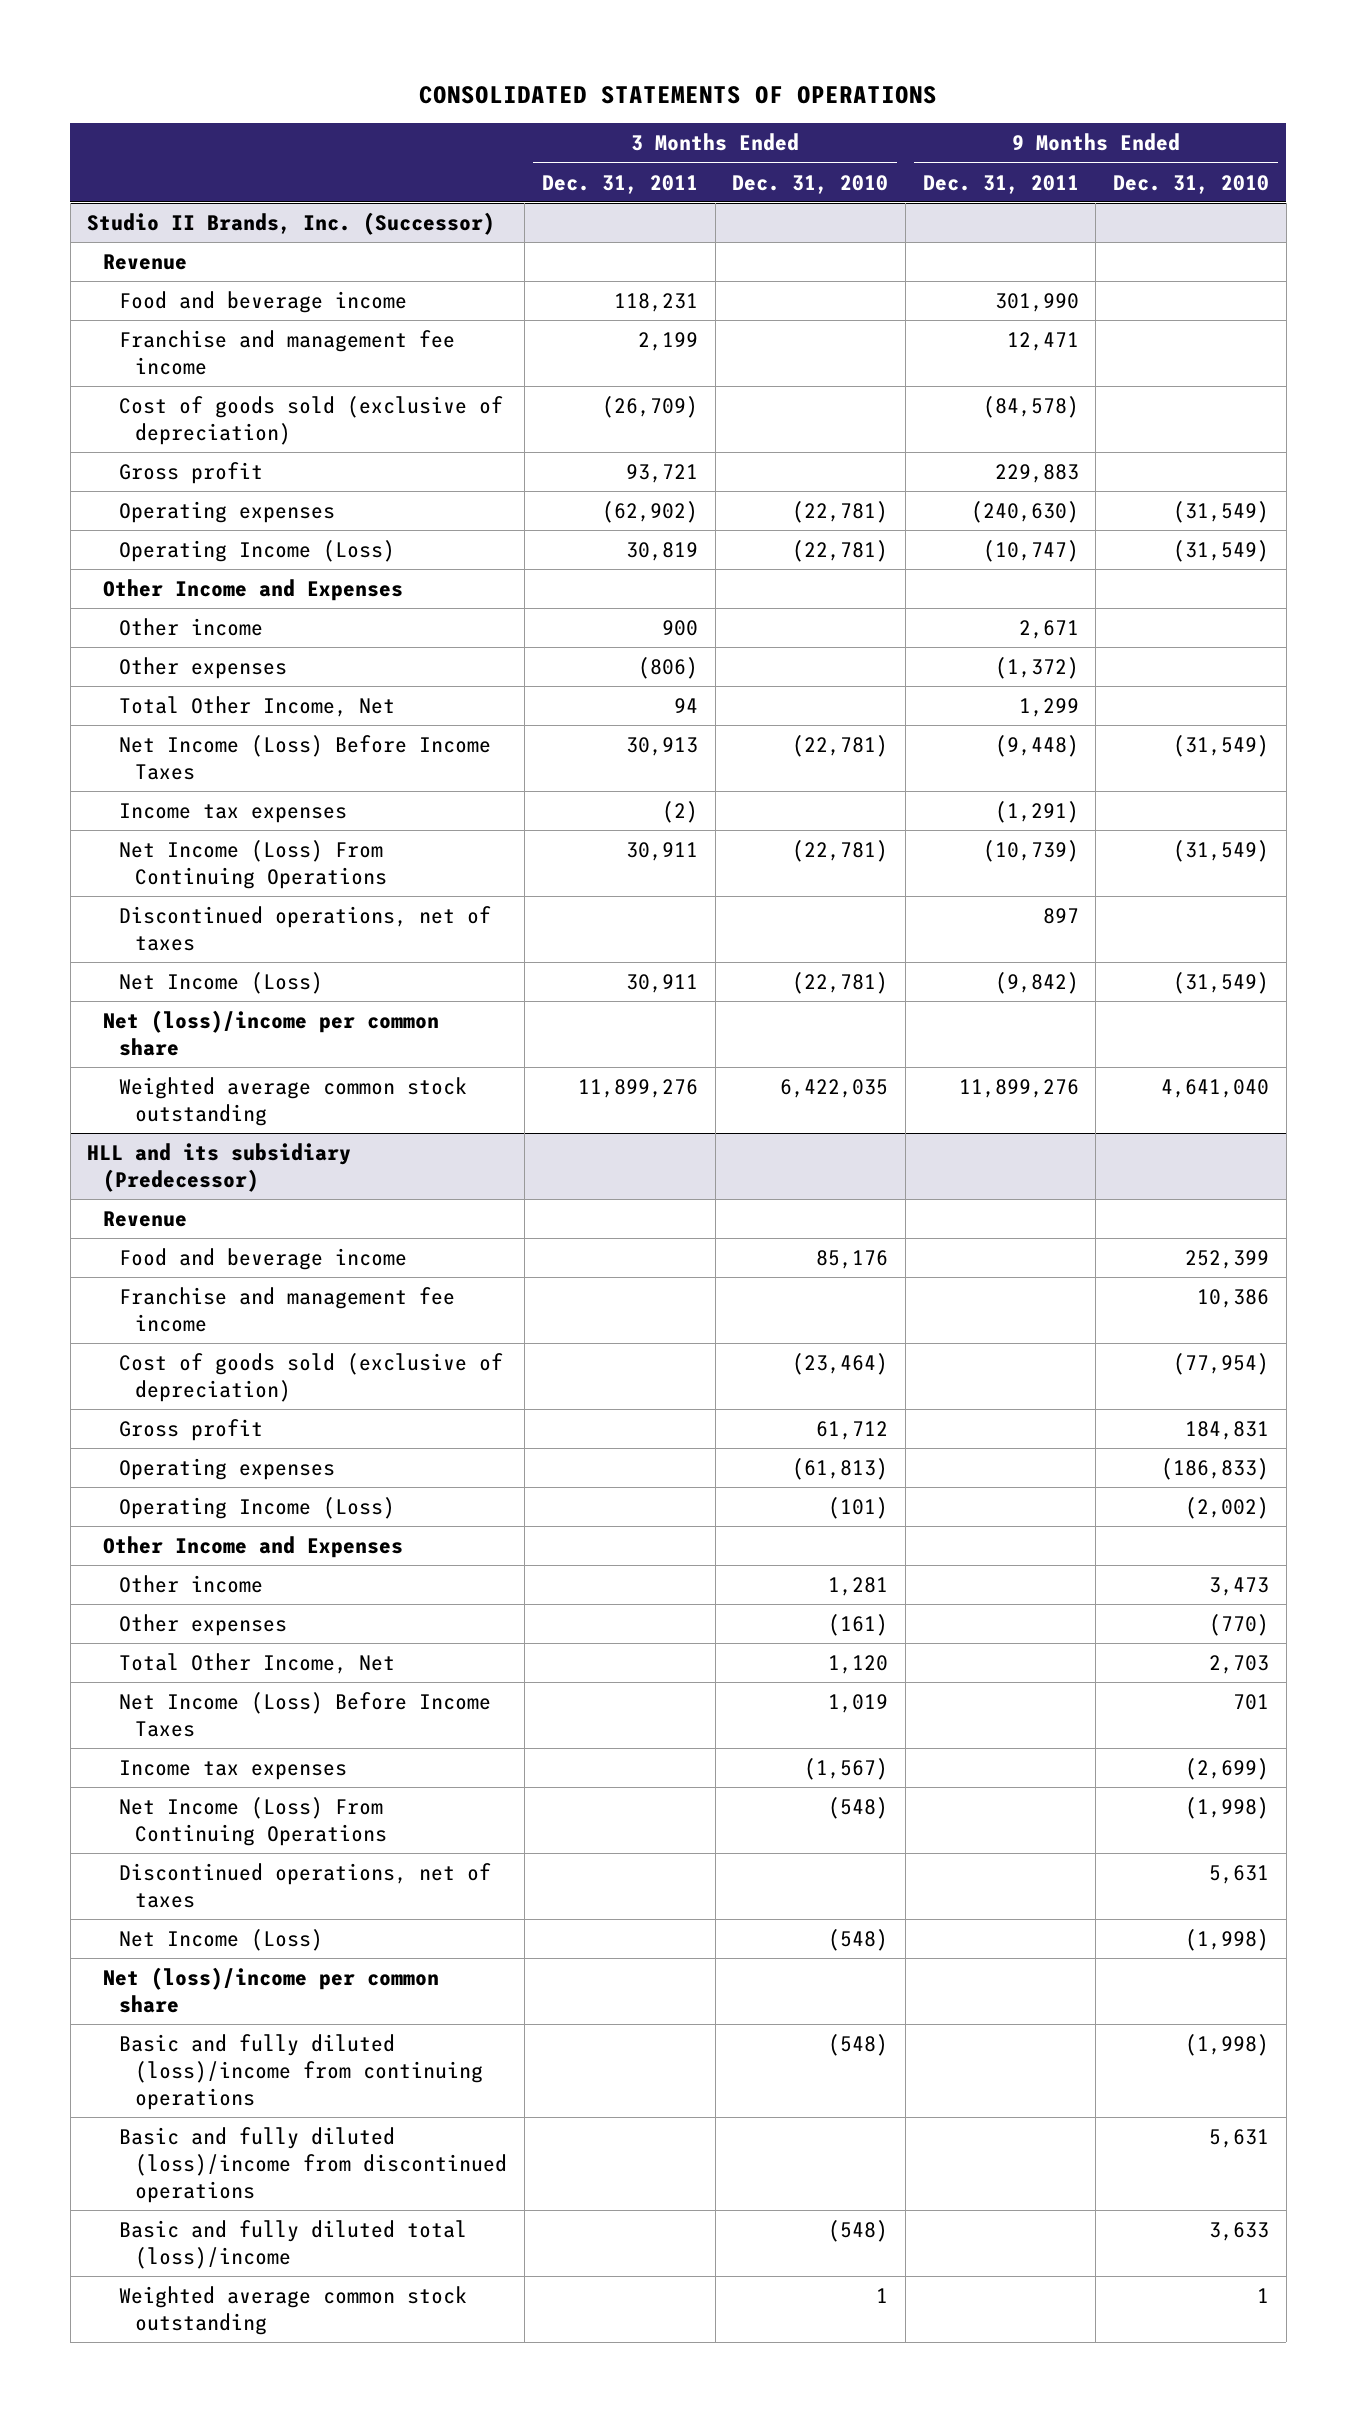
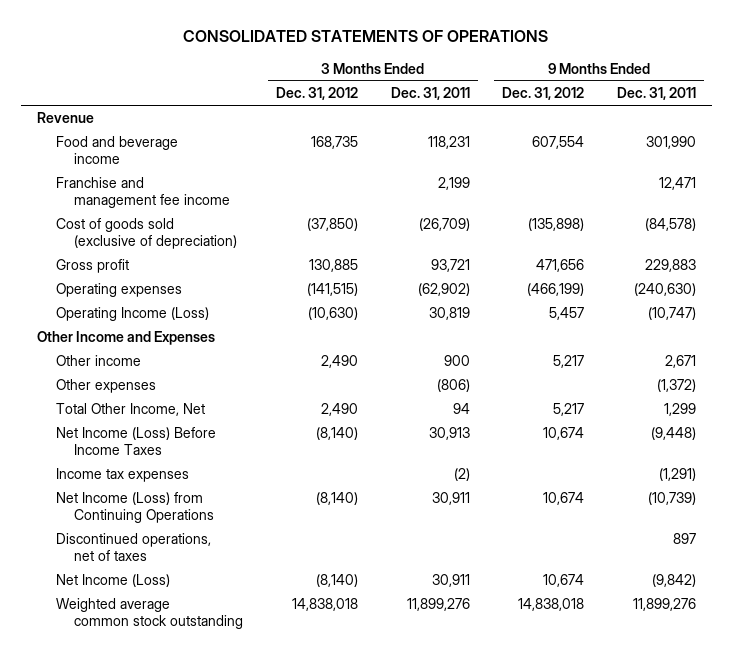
[732,174,889,194] Dec. 31, 2010 -> none
[1113,174,1270,194] Dec. 31, 2010 -> none
none -> [275,86,358,100] Dec. 31, 2012
none -> [502,86,585,100] Dec. 31, 2012
[87,211,496,235] Studio II Brands, Inc. (Successor) -> none
[119,839,388,889] Net Income (Loss) From Continuing Operations -> [55,492,215,524] Net Income (Loss) from Continuing Operations
[103,1009,440,1056] Net (loss)/income per common share -> none
[87,1142,352,1192] HLL and its subsidiary (Predecessor) -> none
[103,1210,188,1227] Revenue -> none
[119,1247,408,1270] Food and beverage income -> none
[119,1286,456,1332] Franchise and management fee income -> none
[119,1352,504,1402] Cost of goods sold (exclusive of depreciation) -> none
[119,1418,264,1441] Gross profit -> none
[119,1457,336,1480] Operating expenses -> none
[119,1496,396,1519] Operating Income (Loss) -> none
[103,1535,404,1558] Other Income and Expenses -> none
[119,1574,264,1593] Other income -> none
[119,1613,288,1636] Other expenses -> none
[119,1652,396,1674] Total Other Income, Net -> none
[119,1691,492,1737] Net Income (Loss) Before Income Taxes -> none
[119,1759,348,1780] Income tax expenses -> none
[119,1796,388,1846] Net Income (Loss) From Continuing Operations -> none
[119,1862,492,1908] Discontinued operations, net of taxes -> none
[119,1928,324,1951] Net Income (Loss) -> none
[103,1966,440,2013] Net (loss)/income per common share -> none
[119,2033,484,2110] Basic and fully diluted (loss)/income from continuing operations -> none
[119,2126,508,2203] Basic and fully diluted (loss)/income from discontinued operations -> none
[119,2219,468,2269] Basic and fully diluted total (loss)/income -> none
[119,2285,468,2335] Weighted average common stock outstanding -> none

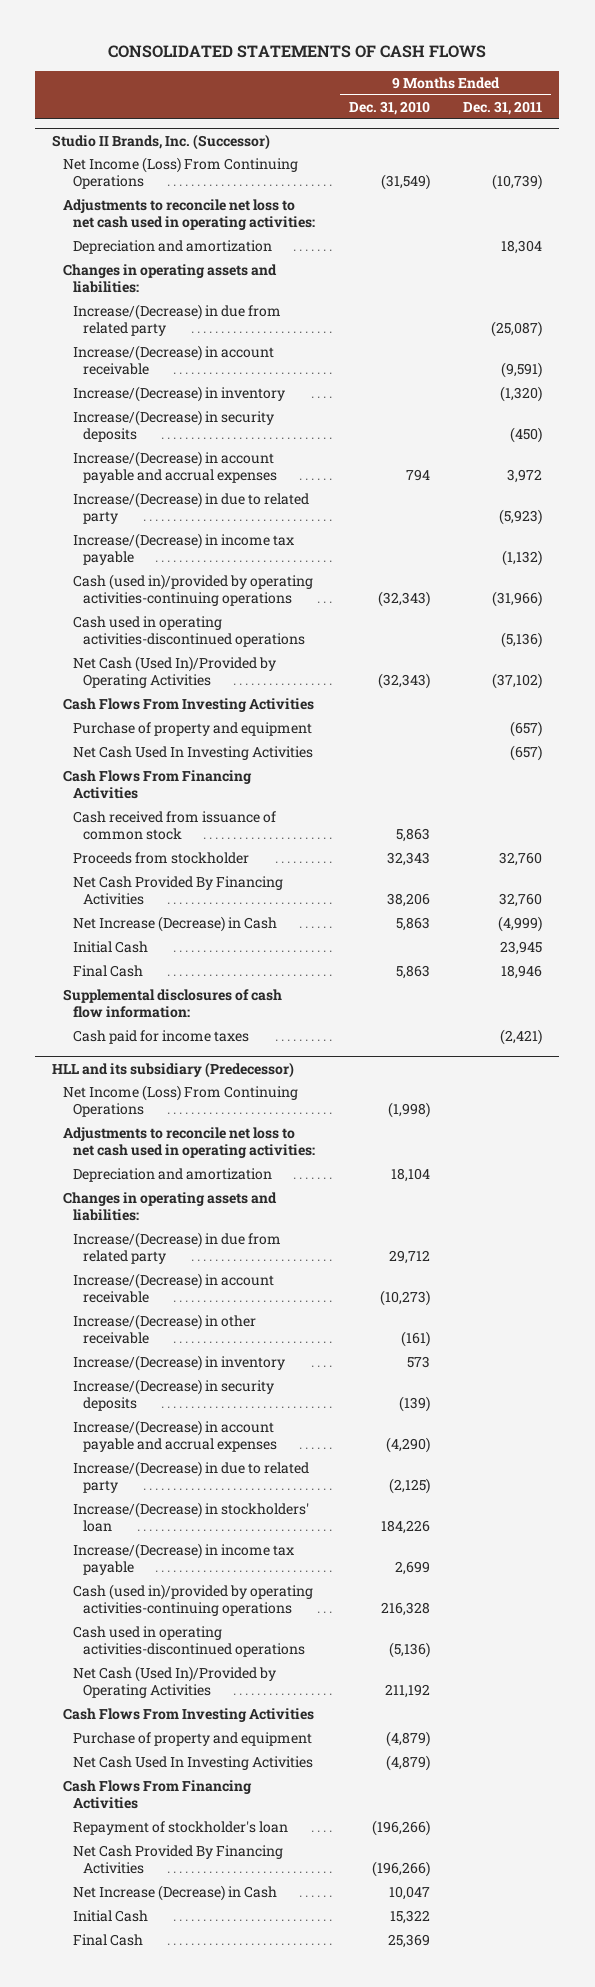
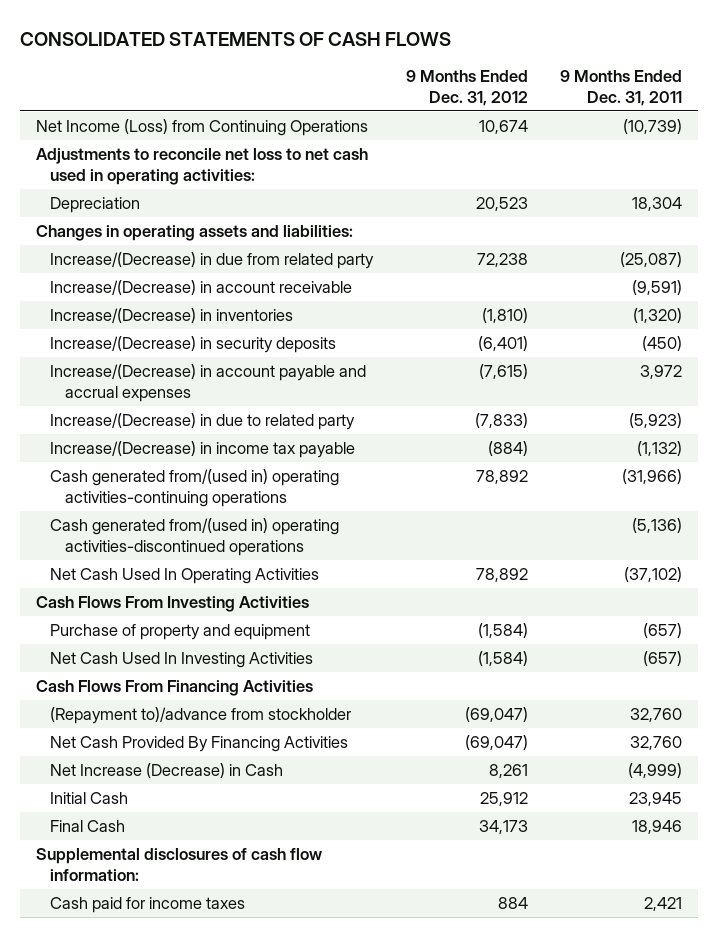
[348,100,430,115] Dec. 31, 2010 -> none
none -> [405,70,528,106] 9 Months Ended Dec. 31, 2012
[52,133,271,150] Studio II Brands, Inc. (Successor) -> none
[62,156,298,190] Net Income (Loss) From Continuing Operations -> [36,119,369,137] Net Income (Loss) from Continuing Operations
[72,239,272,254] Depreciation and amortization -> [50,197,141,214] Depreciation
[72,385,285,402] Increase/(Decrease) in inventory -> [50,308,294,324] Increase/(Decrease) in inventories
[72,573,313,607] Cash (used in)/provided by operating activities-continuing operations -> [50,469,340,507] Cash generated from/(used in) operating activities-continuing operations
[72,615,306,648] Cash used in operating activities-discontinued operations -> [50,518,340,556] Cash generated from/(used in) operating activities-discontinued operations
[72,655,276,689] Net Cash (Used In)/Provided by Operating Activities -> [50,568,320,585] Net Cash Used In Operating Activities
[72,810,276,841] Cash received from issuance of common stock -> none
[72,851,249,864] Proceeds from stockholder -> [50,707,352,725] (Repayment to)/advance from stockholder
[52,1061,295,1078] HLL and its subsidiary (Predecessor) -> none
[62,1084,298,1118] Net Income (Loss) From Continuing Operations -> none
[62,1126,315,1159] Adjustments to reconcile net loss to net cash used in operating activities: -> none
[72,1167,272,1182] Depreciation and amortization -> none
[62,1191,277,1222] Changes in operating assets and liabilities: -> none
[72,1231,281,1265] Increase/(Decrease) in due from related party -> none
[72,1272,274,1304] Increase/(Decrease) in account receivable -> none
[72,1313,256,1345] Increase/(Decrease) in other receivable -> none
[72,1354,285,1371] Increase/(Decrease) in inventory -> none
[72,1378,274,1412] Increase/(Decrease) in security deposits -> none
[72,1419,278,1453] Increase/(Decrease) in account payable and accrual expenses -> none
[72,1460,309,1494] Increase/(Decrease) in due to related party -> none
[72,1501,309,1533] Increase/(Decrease) in stockholders' loan -> none
[72,1542,294,1576] Increase/(Decrease) in income tax payable -> none
[72,1583,313,1617] Cash (used in)/provided by operating activities-continuing operations -> none
[72,1625,306,1658] Cash used in operating activities-discontinued operations -> none
[72,1665,276,1699] Net Cash (Used In)/Provided by Operating Activities -> none
[62,1707,314,1722] Cash Flows From Investing Activities -> none
[72,1731,312,1746] Purchase of property and equipment -> none
[72,1755,313,1770] Net Cash Used In Investing Activities -> none
[62,1779,252,1810] Cash Flows From Financing Activities -> none
[72,1820,288,1835] Repayment of stockholder's loan -> none
[72,1844,283,1875] Net Cash Provided By Financing Activities -> none
[72,1884,277,1901] Net Increase (Decrease) in Cash -> none
[72,1909,148,1922] Initial Cash -> none
[72,1933,143,1946] Final Cash -> none
[500,1028,543,1045] (2,421) -> [643,897,682,912] 2,421

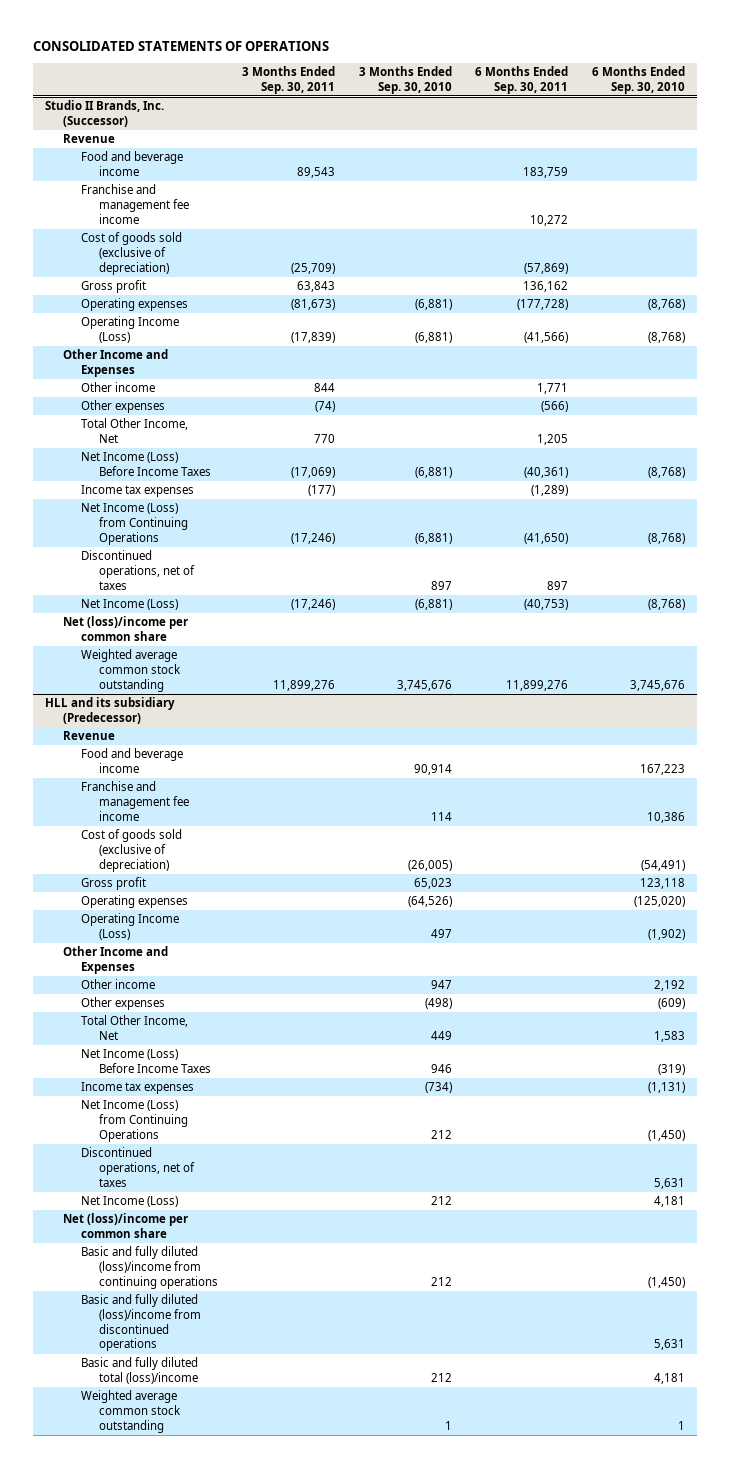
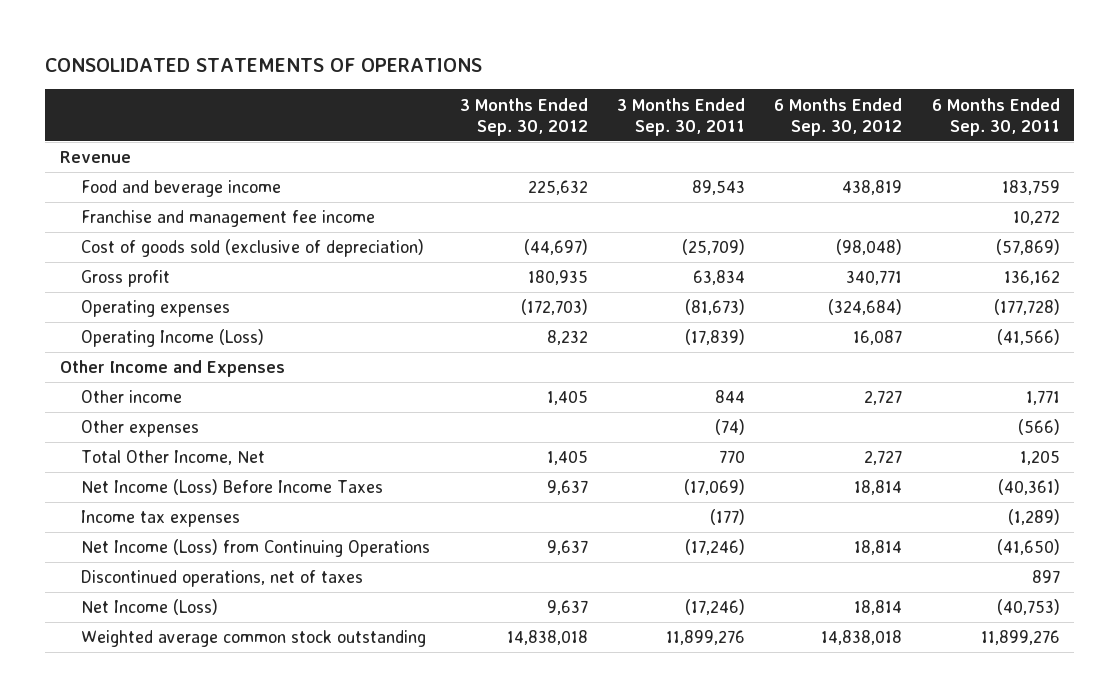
[358,65,452,94] 3 Months Ended Sep. 30, 2010 -> none
[592,65,686,94] 6 Months Ended Sep. 30, 2010 -> none
none -> [459,97,588,136] 3 Months Ended Sep. 30, 2012
none -> [774,97,903,136] 6 Months Ended Sep. 30, 2012
[45,100,165,128] Studio II Brands, Inc. (Successor) -> none
[296,281,335,293] 63,843 -> [692,270,745,286] 63,834
[63,616,189,642] Net (loss)/income per common share -> none
[45,697,176,725] HLL and its subsidiary (Predecessor) -> none
[63,731,116,741] Revenue -> none
[81,748,184,774] Food and beverage income -> none
[81,781,190,821] Franchise and management fee income -> none
[81,829,183,872] Cost of goods sold (exclusive of depreciation) -> none
[81,877,147,891] Gross profit -> none
[81,895,189,909] Operating expenses -> none
[81,913,180,941] Operating Income (Loss) -> none
[63,946,169,975] Other Income and Expenses -> none
[81,979,156,990] Other income -> none
[81,997,166,1011] Other expenses -> none
[81,1015,189,1041] Total Other Income, Net -> none
[81,1049,212,1074] Net Income (Loss) Before Income Taxes -> none
[81,1082,195,1095] Income tax expenses -> none
[81,1100,189,1142] Net Income (Loss) from Continuing Operations -> none
[81,1147,196,1187] Discontinued operations, net of taxes -> none
[81,1196,179,1208] Net Income (Loss) -> none
[63,1213,189,1239] Net (loss)/income per common share -> none
[81,1246,219,1289] Basic and fully diluted (loss)/income from continuing operations -> none
[81,1294,202,1352] Basic and fully diluted (loss)/income from discontinued operations -> none
[81,1357,199,1385] Basic and fully diluted total (loss)/income -> none
[81,1390,182,1433] Weighted average common stock outstanding -> none

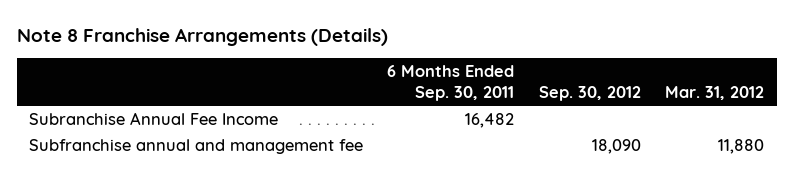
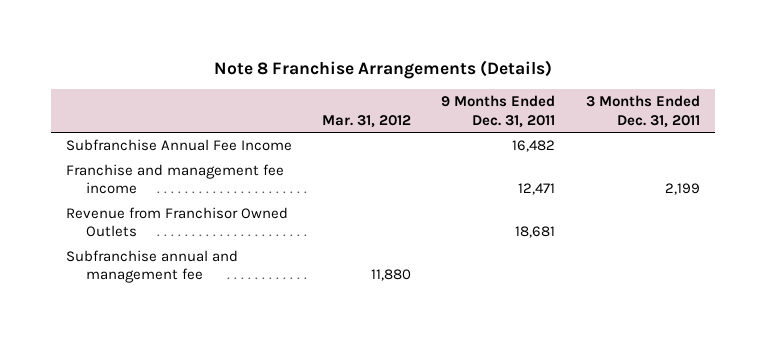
[387,65,515,102] 6 Months Ended Sep. 30, 2011 -> none
[538,86,641,102] Sep. 30, 2012 -> none
none -> [441,95,556,128] 9 Months Ended Dec. 31, 2011
none -> [585,95,700,128] 3 Months Ended Dec. 31, 2011
[28,112,278,126] Subranchise Annual Fee Income -> [65,139,292,152] Subfranchise Annual Fee Income
none -> [65,164,284,195] Franchise and management fee income
none -> [65,207,288,238] Revenue from Franchisor Owned Outlets

